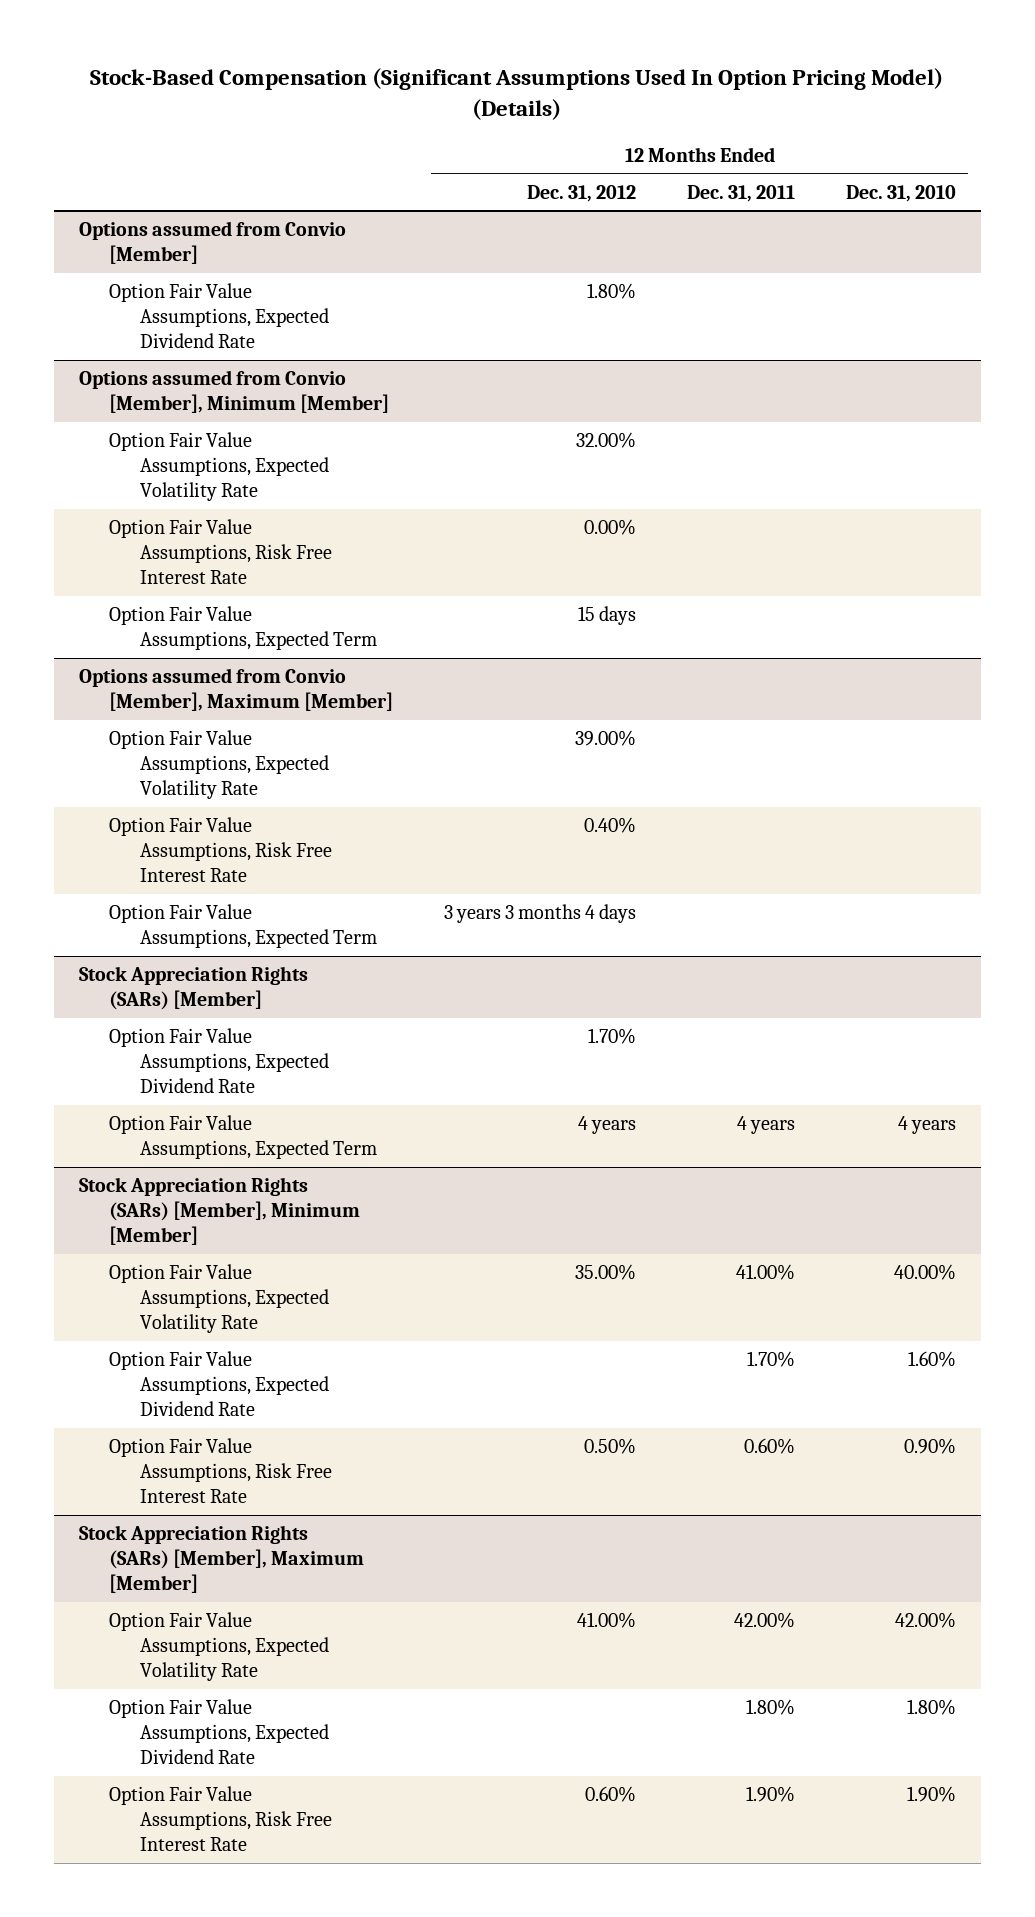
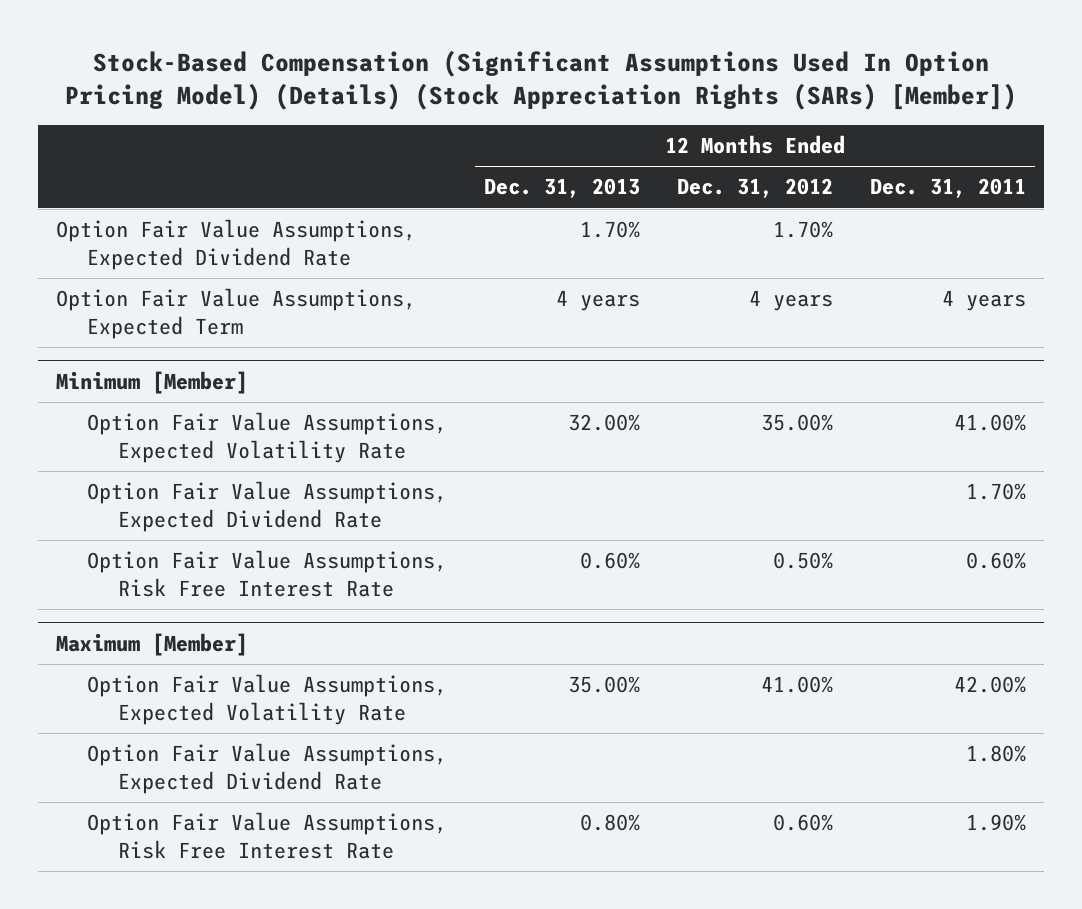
[90,67,944,121] Stock-Based Compensation (Significant Assumptions Used In Option Pricing Model) (Details) -> [65,49,1018,110] Stock-Based Compensation (Significant Assumptions Used In Option Pricing Model) (Details) (Stock Appreciation Rights (SARs) [Member])
[845,184,956,202] Dec. 31, 2010 -> none
none -> [484,178,641,199] Dec. 31, 2013
[79,221,347,265] Options assumed from Convio [Member] -> none
[109,283,329,349] Option Fair Value Assumptions, Expected Dividend Rate -> none
[79,370,390,414] Options assumed from Convio [Member], Minimum [Member] -> none
[109,432,329,502] Option Fair Value Assumptions, Expected Volatility Rate -> none
[109,519,332,585] Option Fair Value Assumptions, Risk Free Interest Rate -> none
[109,606,377,651] Option Fair Value Assumptions, Expected Term -> none
[79,668,394,712] Options assumed from Convio [Member], Maximum [Member] -> none
[109,730,329,800] Option Fair Value Assumptions, Expected Volatility Rate -> none
[109,817,332,883] Option Fair Value Assumptions, Risk Free Interest Rate -> none
[109,904,377,949] Option Fair Value Assumptions, Expected Term -> none
[79,966,309,1011] Stock Appreciation Rights (SARs) [Member] -> none
[79,1177,361,1246] Stock Appreciation Rights (SARs) [Member], Minimum [Member] -> none
none -> [56,370,249,394] Minimum [Member]
[79,1525,365,1594] Stock Appreciation Rights (SARs) [Member], Maximum [Member] -> none
none -> [56,632,249,656] Maximum [Member]

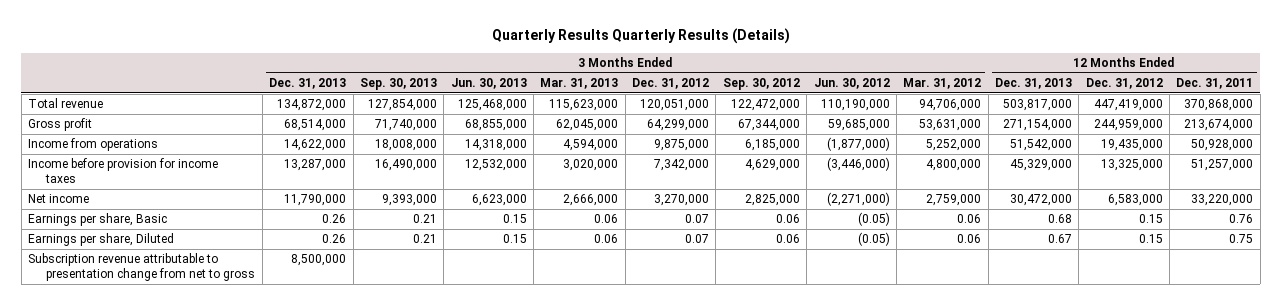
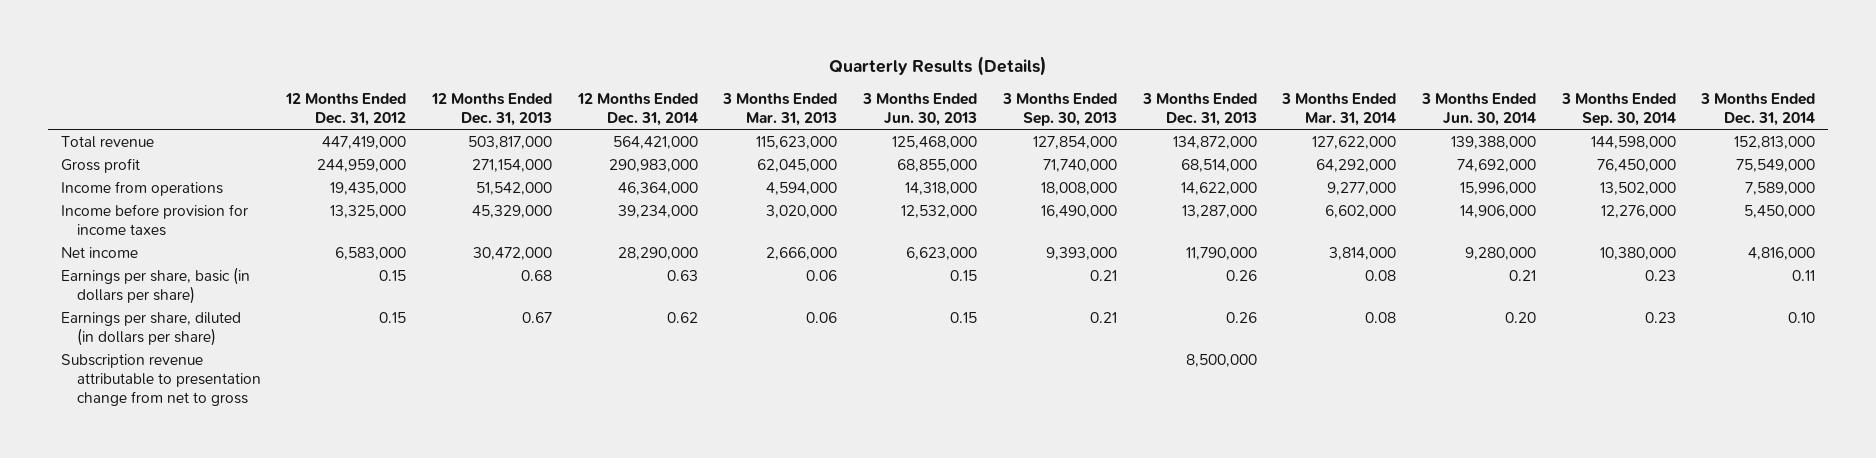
[491,28,790,45] Quarterly Results Quarterly Results (Details) -> [829,55,1048,76] Quarterly Results (Details)
[632,78,710,90] Dec. 31, 2012 -> none
[722,78,800,91] Sep. 30, 2012 -> none
[813,78,890,90] Jun. 30, 2012 -> none
[903,78,982,90] Mar. 31, 2012 -> none
[1176,78,1254,90] Dec. 31, 2011 -> none
none -> [576,92,698,126] 12 Months Ended Dec. 31, 2014
none -> [1281,92,1397,126] 3 Months Ended Mar. 31, 2014
none -> [1421,92,1537,126] 3 Months Ended Jun. 30, 2014
none -> [1560,92,1676,126] 3 Months Ended Sep. 30, 2014
none -> [1700,92,1816,126] 3 Months Ended Dec. 31, 2014
[28,213,168,227] Earnings per share, Basic -> [60,266,250,304] Earnings per share, basic (in dollars per share)
[28,233,175,247] Earnings per share, Diluted -> [60,311,241,346] Earnings per share, diluted (in dollars per share)

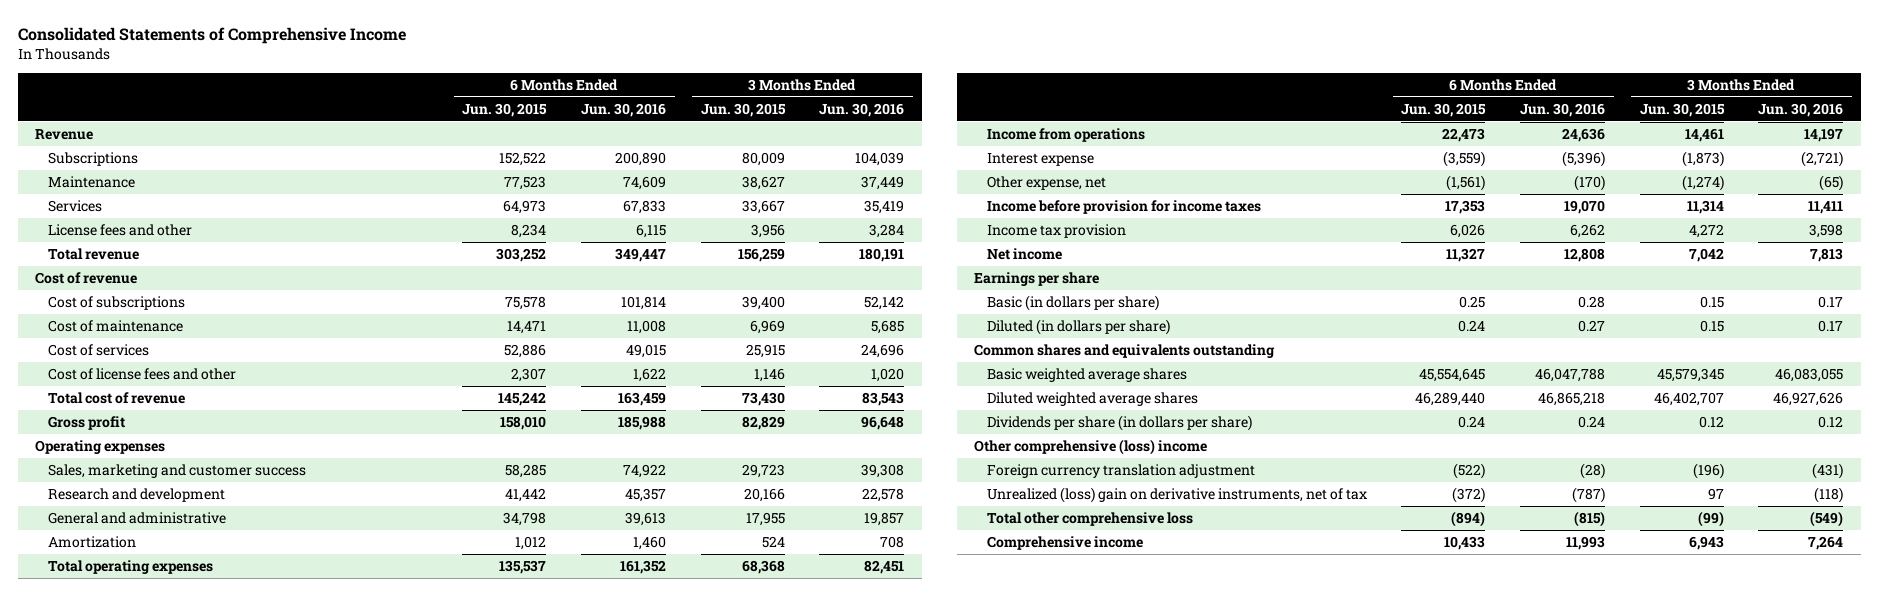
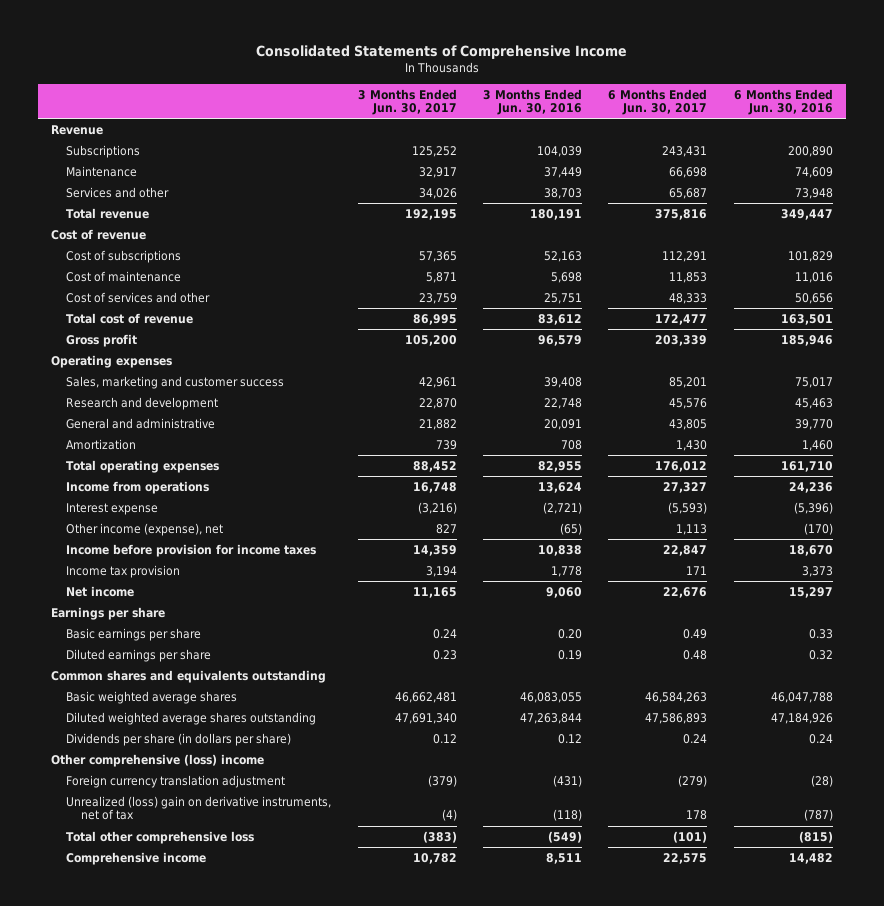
[462,102,548,117] Jun. 30, 2015 -> none
[700,102,786,117] Jun. 30, 2015 -> none
none -> [357,88,457,116] 3 Months Ended Jun. 30, 2017
none -> [608,88,708,116] 6 Months Ended Jun. 30, 2017
[47,224,192,237] License fees and other -> none
[47,200,102,213] Services -> [66,186,170,198] Services and other
[622,200,666,215] 67,833 -> [794,187,833,199] 73,948
[864,200,905,215] 35,419 -> [543,187,582,199] 38,703
[47,368,236,381] Cost of license fees and other -> none
[620,296,666,311] 101,814 -> [787,250,833,262] 101,829
[864,296,905,311] 52,142 -> [543,250,582,262] 52,163
[626,320,666,335] 11,008 -> [794,271,833,283] 11,016
[871,320,905,335] 5,685 -> [550,271,582,283] 5,698
[47,344,149,357] Cost of services -> [66,291,211,303] Cost of services and other
[625,344,666,359] 49,015 -> [794,292,833,304] 50,656
[861,344,905,359] 24,696 -> [543,292,582,304] 25,751
[617,392,666,407] 163,459 -> [780,313,833,325] 163,501
[862,392,905,407] 83,543 -> [537,313,582,325] 83,612
[617,416,666,431] 185,988 -> [780,334,833,346] 185,946
[861,416,905,431] 96,648 -> [537,334,582,346] 96,579
[622,464,666,479] 74,922 -> [794,376,833,388] 75,017
[861,464,905,479] 39,308 -> [543,376,582,388] 39,408
[624,488,666,503] 45,357 -> [794,397,833,409] 45,463
[862,488,905,503] 22,578 -> [543,397,582,409] 22,748
[624,512,666,527] 39,613 -> [794,418,833,430] 39,770
[864,512,905,527] 19,857 -> [543,418,582,430] 20,091
[619,560,666,575] 161,352 -> [780,460,833,472] 161,710
[864,560,905,575] 82,451 -> [537,460,582,472] 82,955
[1561,128,1605,143] 24,636 -> [788,481,833,493] 24,236
[1804,128,1844,143] 14,197 -> [537,481,582,493] 13,624
[986,176,1106,191] Other expense, net -> [66,522,224,536] Other income (expense), net
[1563,200,1605,215] 19,070 -> [788,544,833,556] 18,670
[1808,201,1844,215] 11,411 -> [537,544,582,556] 10,838
[1569,224,1605,239] 6,262 -> [801,565,833,577] 3,373
[1809,224,1844,239] 3,598 -> [550,565,582,577] 1,778
[1563,248,1605,263] 12,808 -> [788,586,833,598] 15,297
[1810,248,1844,263] 7,813 -> [545,586,582,598] 9,060
[986,295,1159,312] Basic (in dollars per share) -> [66,627,202,641] Basic earnings per share
[1577,296,1605,309] 0.28 -> [808,628,833,639] 0.33
[1818,296,1844,309] 0.17 -> [557,628,582,639] 0.20
[986,319,1170,336] Diluted (in dollars per share) -> [66,648,212,662] Diluted earnings per share
[1577,320,1605,333] 0.27 -> [808,649,833,660] 0.32
[1818,320,1844,333] 0.17 -> [557,649,582,660] 0.19
[986,392,1198,407] Diluted weighted average shares -> [66,711,317,725] Diluted weighted average shares outstanding
[1537,392,1605,407] 46,865,218 -> [770,712,833,724] 47,184,926
[1773,392,1844,407] 46,927,626 -> [519,712,582,724] 47,263,844
[1565,536,1605,551] 11,993 -> [788,852,833,864] 14,482
[1808,536,1844,551] 7,264 -> [545,852,582,864] 8,511

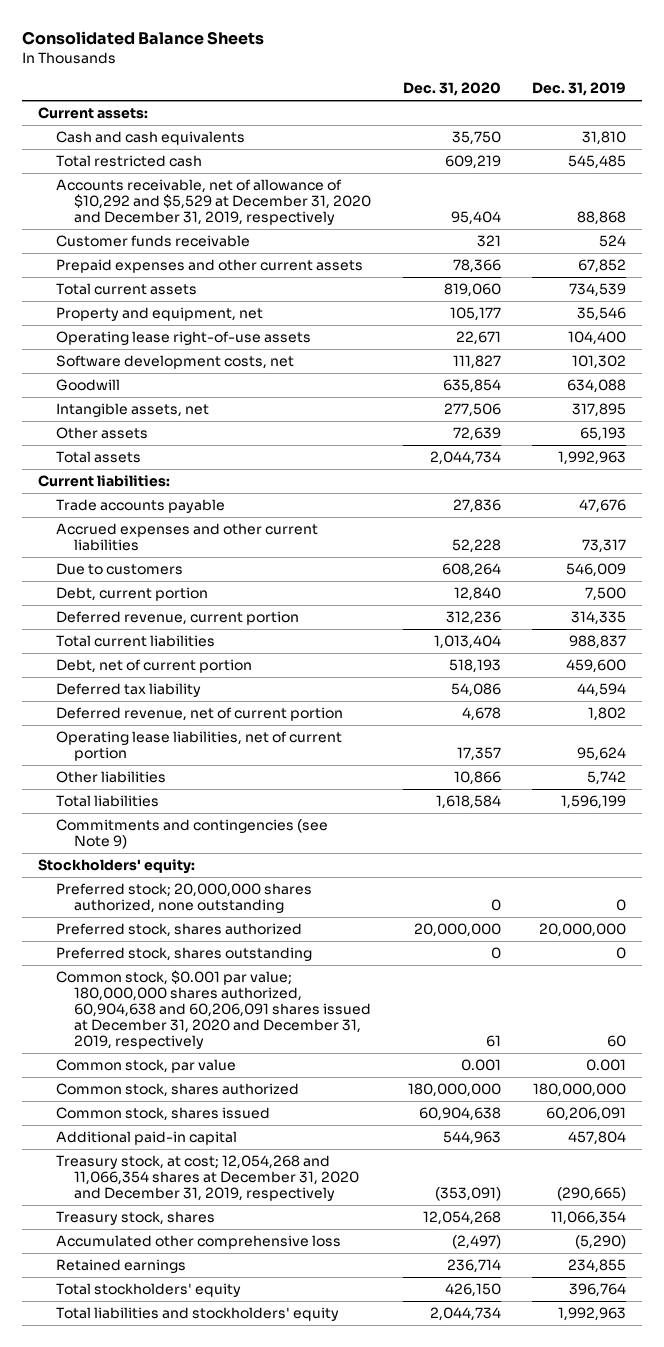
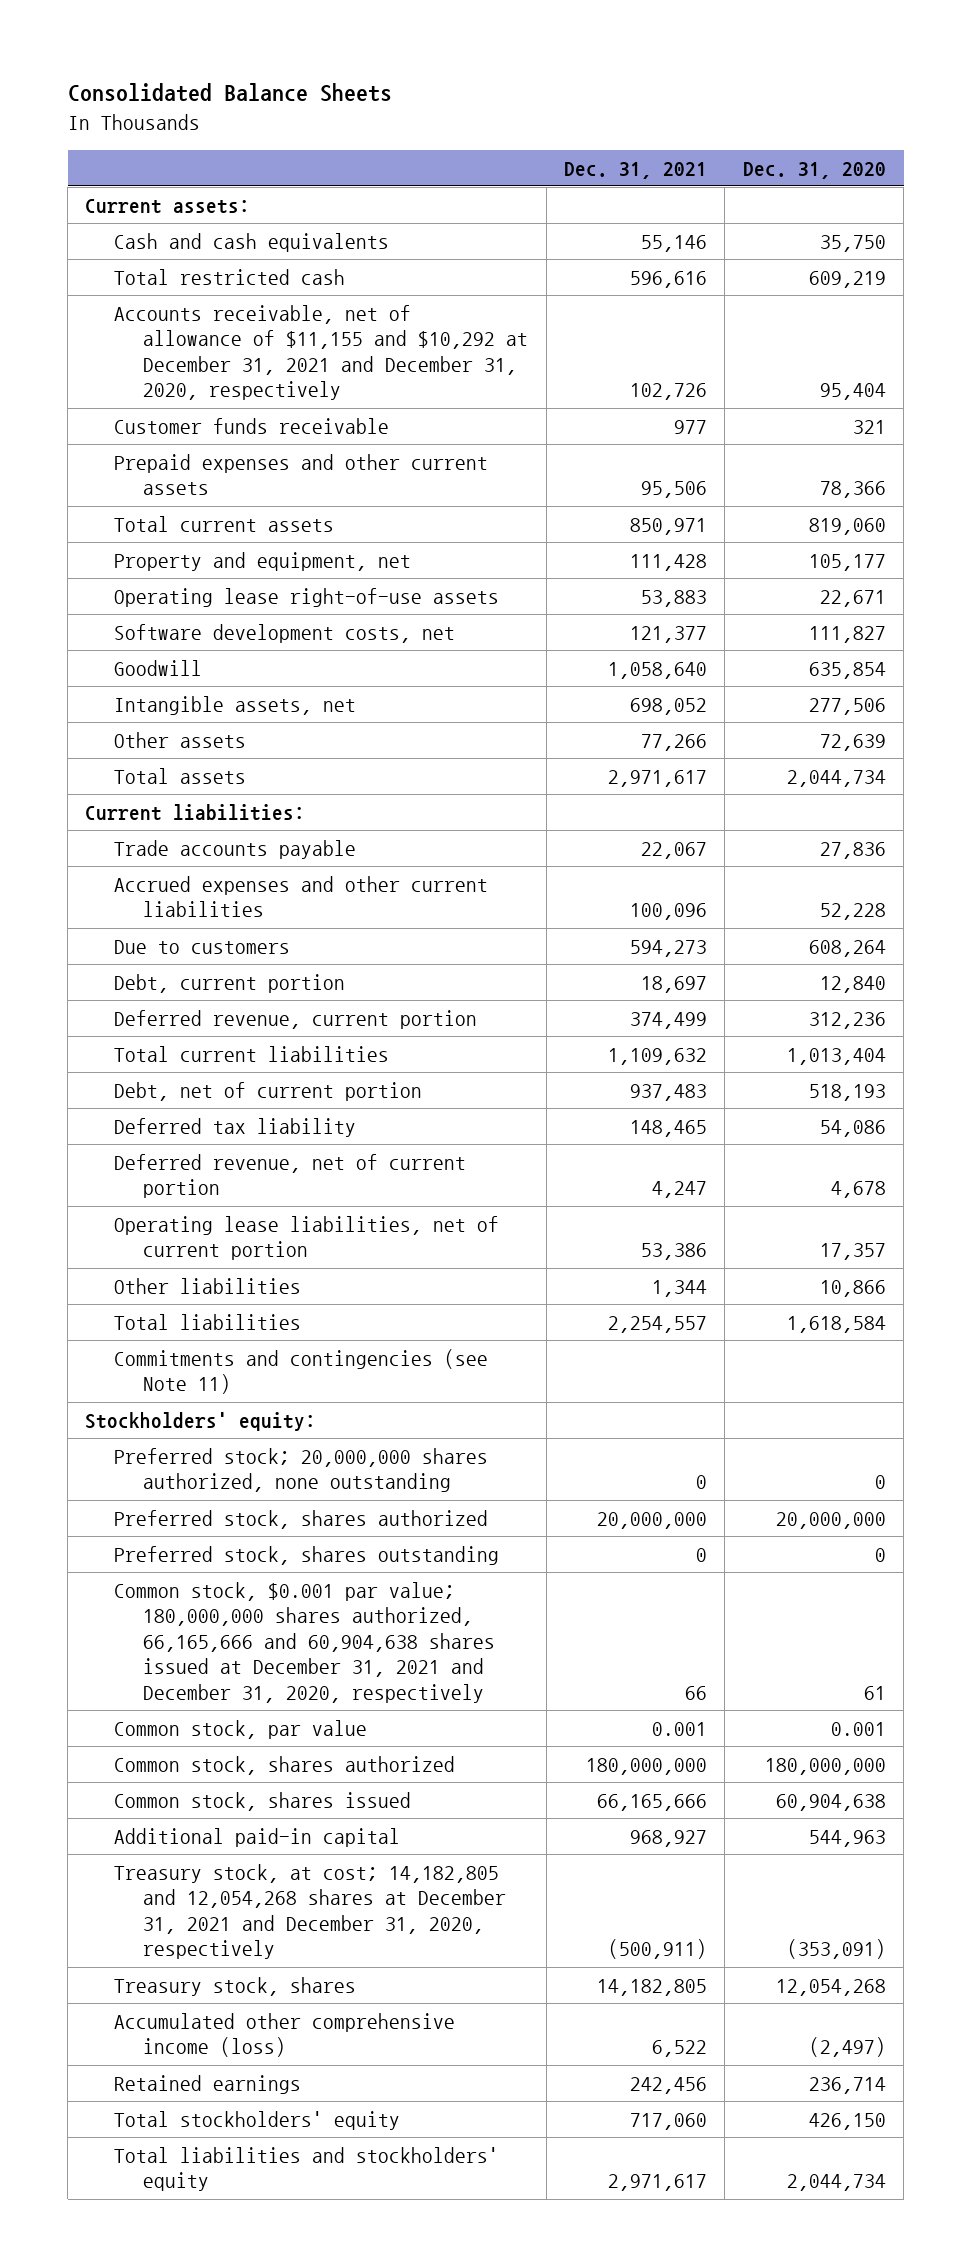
[532,82,627,97] Dec. 31, 2019 -> none
none -> [564,161,708,179] Dec. 31, 2021
[56,178,372,225] Accounts receivable, net of allowance of $10,292 and $5,529 at December 31, 2020 and December 31, 2019, respectively -> [114,304,529,401] Accounts receivable, net of allowance of $11,155 and $10,292 at December 31, 2021 and December 31, 2020, respectively
[56,818,329,849] Commitments and contingencies (see Note 9) -> [114,1348,489,1395] Commitments and contingencies (see Note 11)
[56,969,372,1050] Common stock, $0.001 par value; 180,000,000 shares authorized, 60,904,638 and 60,206,091 shares issued at December 31, 2020 and December 31, 2019, respectively -> [114,1581,496,1703] Common stock, $0.001 par value; 180,000,000 shares authorized, 66,165,666 and 60,904,638 shares issued at December 31, 2021 and December 31, 2020, respectively
[56,1154,360,1201] Treasury stock, at cost; 12,054,268 and 11,066,354 shares at December 31, 2020 and December 31, 2019, respectively -> [114,1863,507,1960] Treasury stock, at cost; 14,182,805 and 12,054,268 shares at December 31, 2021 and December 31, 2020, respectively
[56,1234,342,1249] Accumulated other comprehensive loss -> [114,2012,456,2058] Accumulated other comprehensive income (loss)

